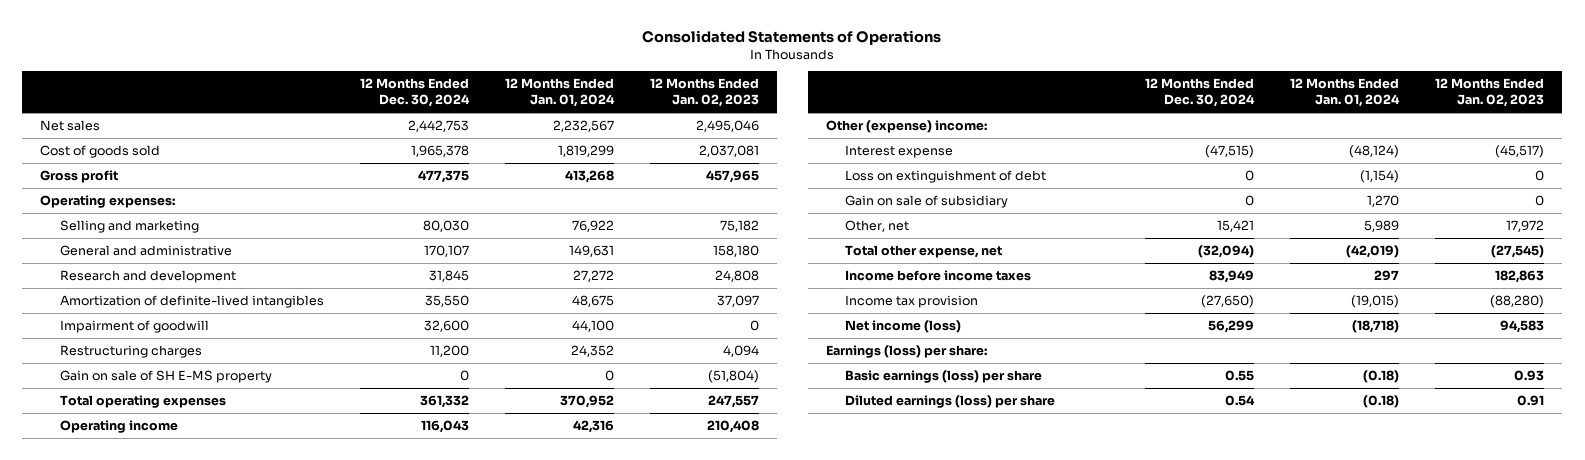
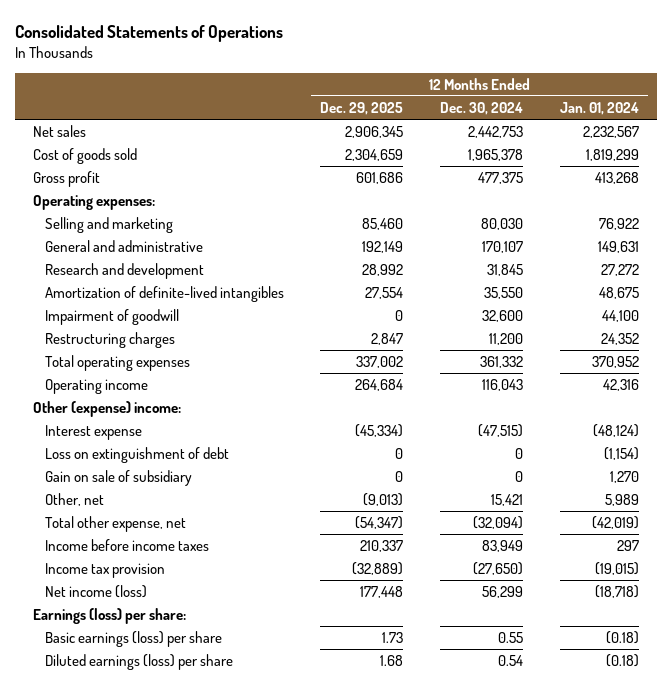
[649,78,759,107] 12 Months Ended Jan. 02, 2023 -> none
none -> [320,101,404,115] Dec. 29, 2025
[59,370,272,384] Gain on sale of SH E-MS property -> none

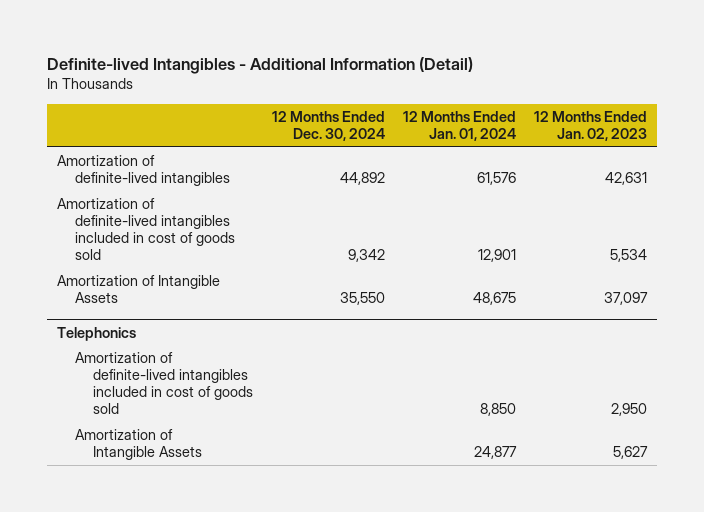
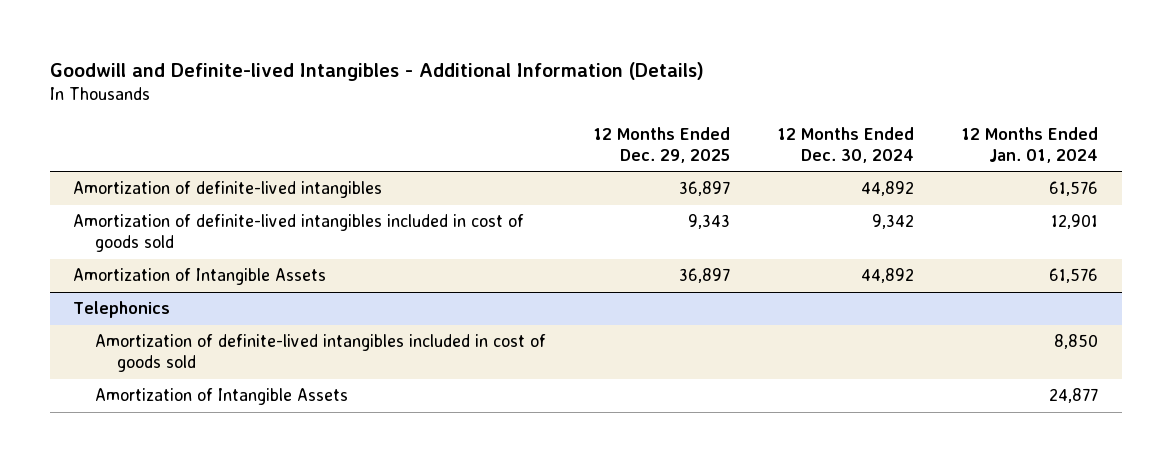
[47,56,474,74] Definite-lived Intangibles - Additional Information (Detail) -> [49,61,704,81] Goodwill and Definite-lived Intangibles - Additional Information (Details)
[534,111,648,142] 12 Months Ended Jan. 02, 2023 -> none
none -> [593,127,731,164] 12 Months Ended Dec. 29, 2025
[339,292,385,306] 35,550 -> [861,268,915,284] 44,892
[473,292,517,306] 48,675 -> [1049,268,1099,284] 61,576

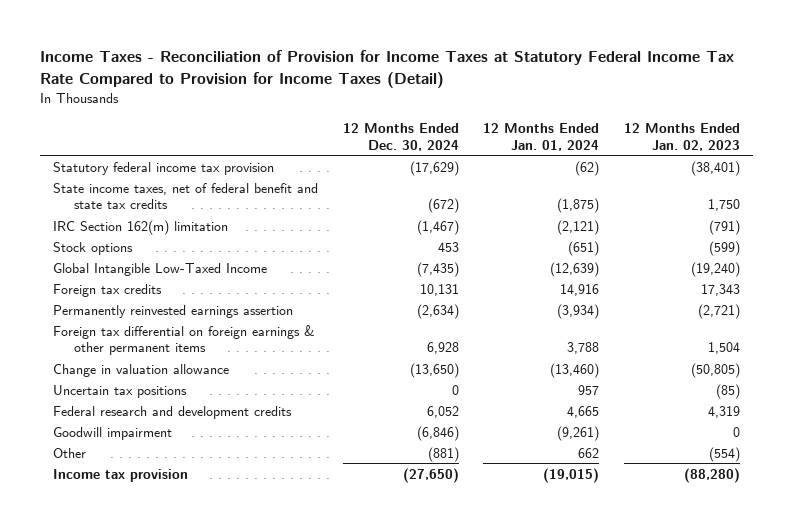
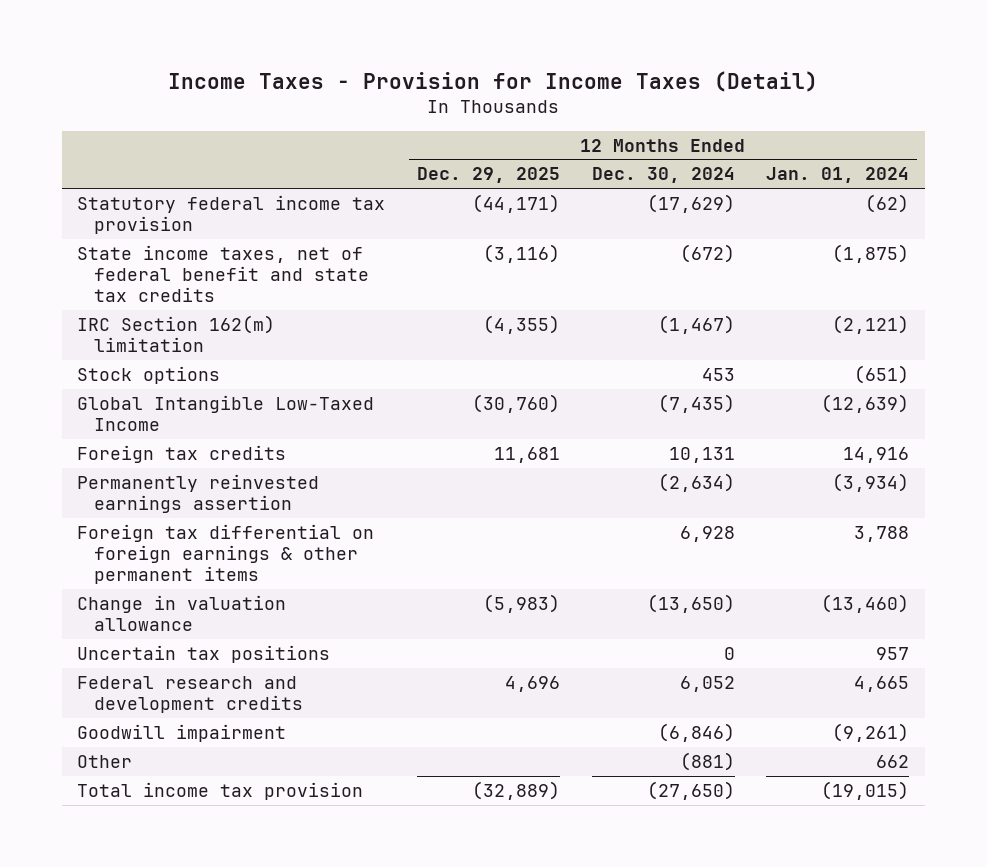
[40,50,735,88] Income Taxes - Reconciliation of Provision for Income Taxes at Statutory Federal Income Tax Rate Compared to Provision for Income Taxes (Detail) -> [168,71,819,93] Income Taxes - Provision for Income Taxes (Detail)
[624,122,741,151] 12 Months Ended Jan. 02, 2023 -> none
none -> [417,167,561,184] Dec. 29, 2025
[52,468,188,482] Income tax provision -> [77,781,364,800] Total income tax provision

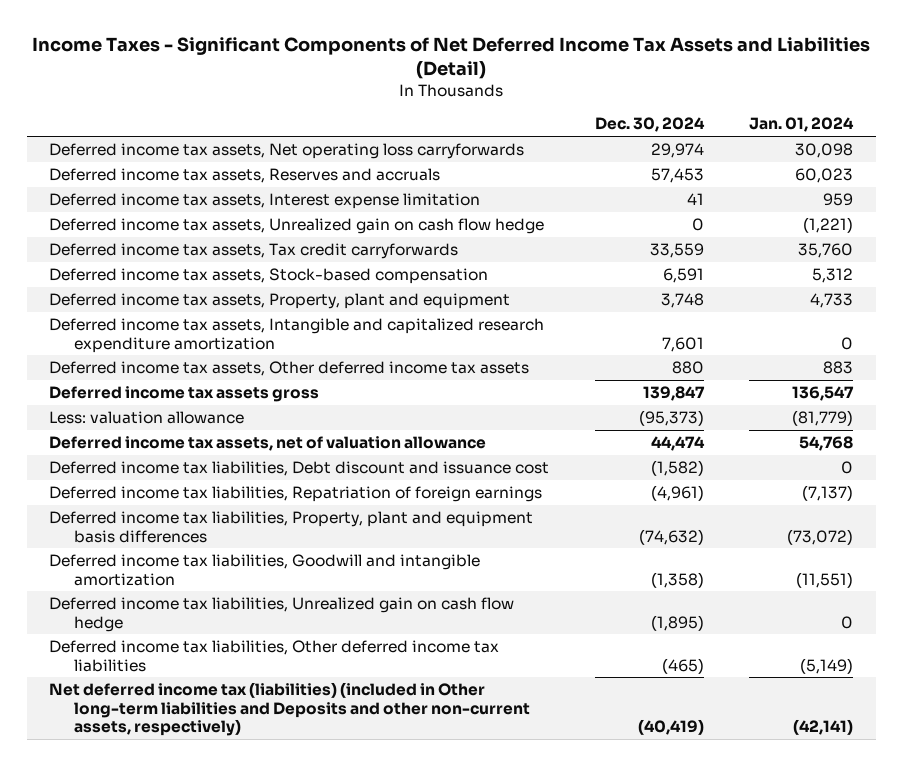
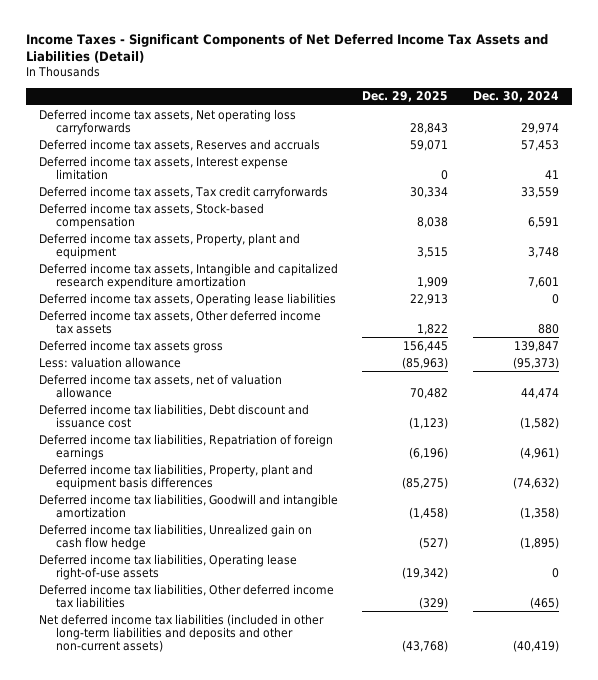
[749,117,855,133] Jan. 01, 2024 -> none
none -> [362,91,449,103] Dec. 29, 2025
[49,218,545,235] Deferred income tax assets, Unrealized gain on cash flow hedge -> none
none -> [38,292,336,306] Deferred income tax assets, Operating lease liabilities
none -> [38,553,297,580] Deferred income tax liabilities, Operating lease right-of-use assets
[49,682,530,736] Net deferred income tax (liabilities) (included in Other long-term liabilities and Deposits and other non-current assets, respectively) -> [38,613,324,652] Net deferred income tax liabilities (included in other long-term liabilities and deposits and other non-current assets)

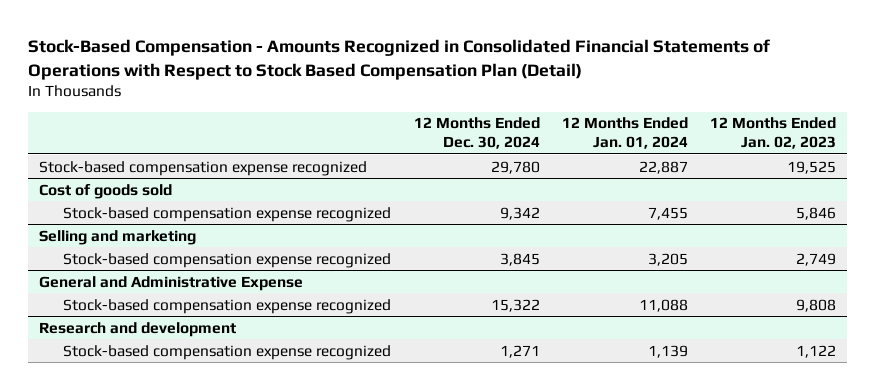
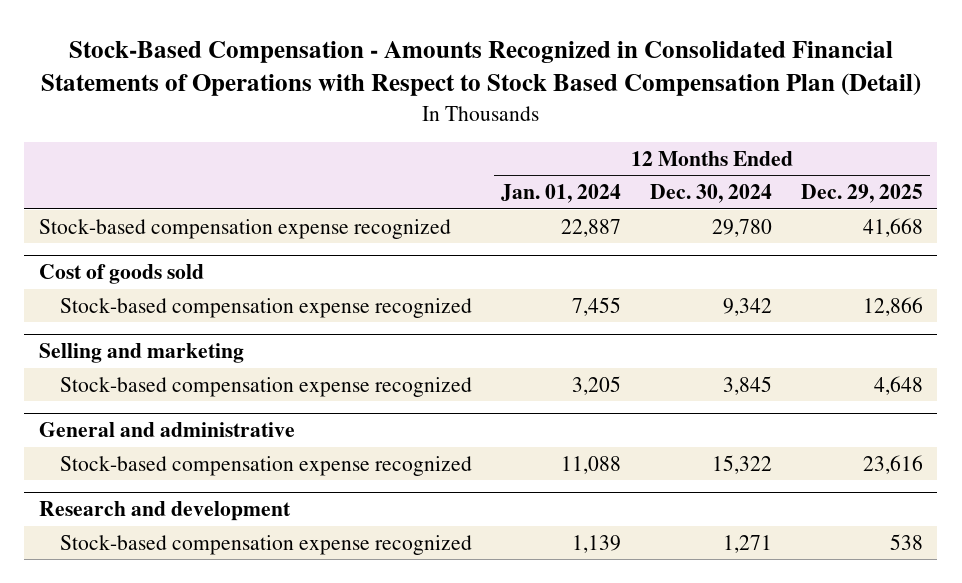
[710,117,837,150] 12 Months Ended Jan. 02, 2023 -> none
none -> [800,184,923,204] Dec. 29, 2025
[38,275,303,291] General and Administrative Expense -> [38,422,295,438] General and administrative

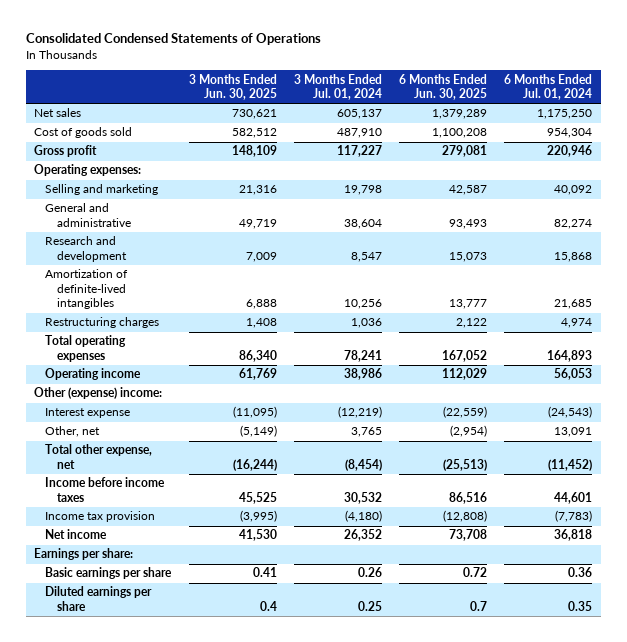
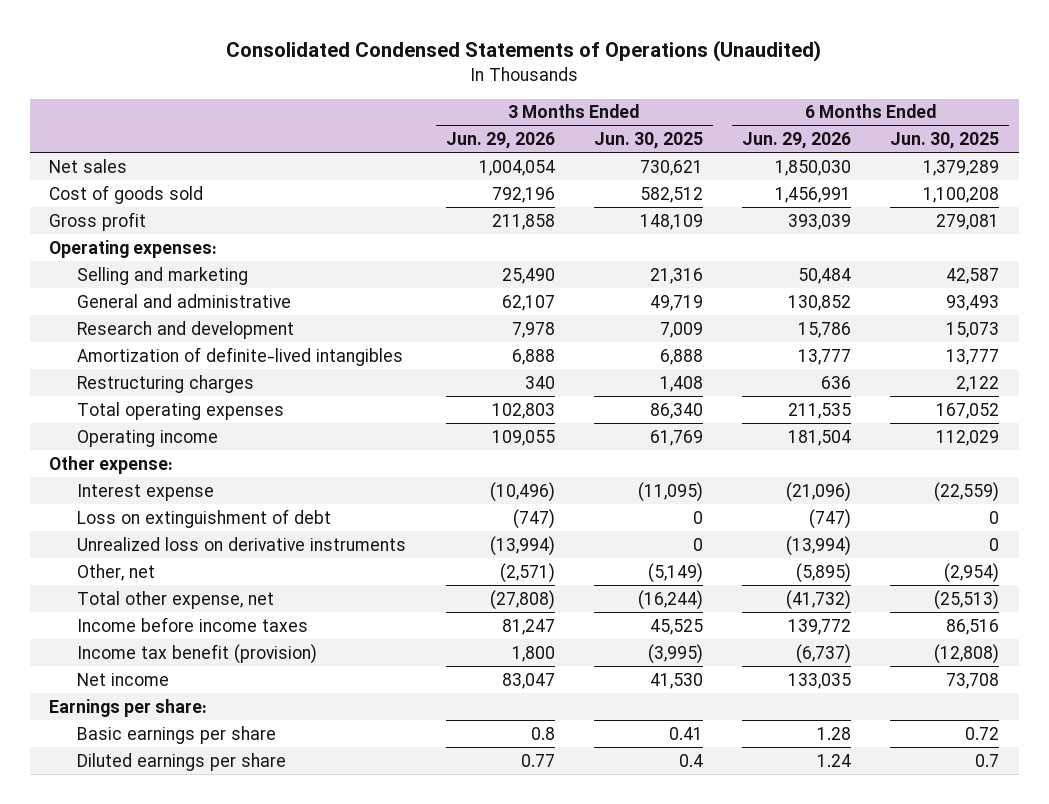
[25,33,321,46] Consolidated Condensed Statements of Operations -> [226,40,822,63] Consolidated Condensed Statements of Operations (Unaudited)
[293,73,382,101] 3 Months Ended Jul. 01, 2024 -> none
[504,73,593,101] 6 Months Ended Jul. 01, 2024 -> none
none -> [445,132,555,150] Jun. 29, 2026
none -> [742,132,852,150] Jun. 29, 2026
[34,387,163,400] Other (expense) income: -> [49,455,174,474] Other expense:
none -> [77,508,332,528] Loss on extinguishment of debt
none -> [77,536,407,551] Unrealized loss on derivative instruments
[45,511,156,523] Income tax provision -> [77,643,318,664] Income tax benefit (provision)

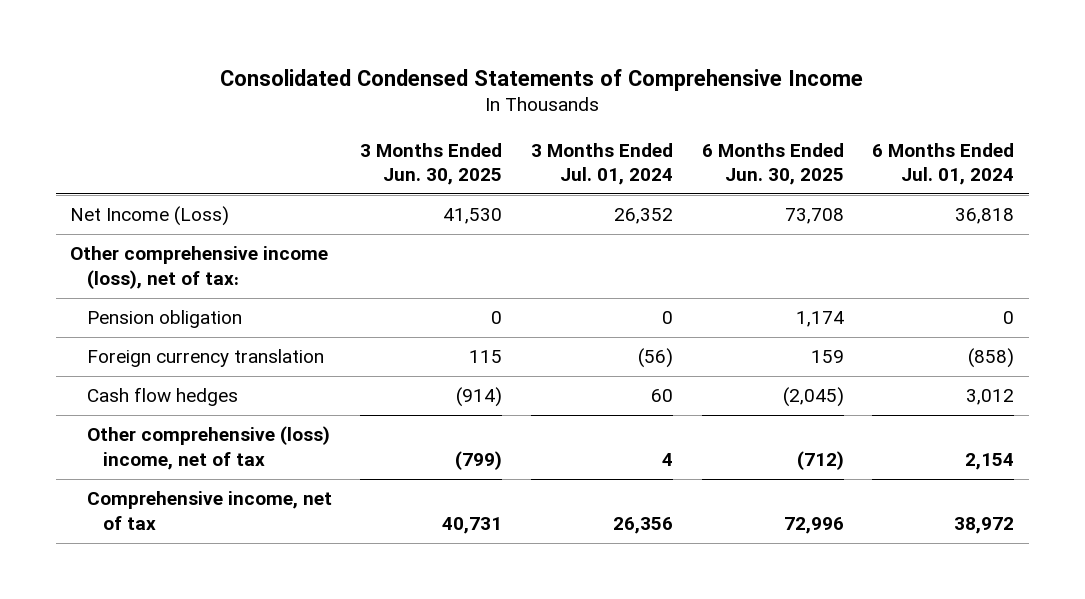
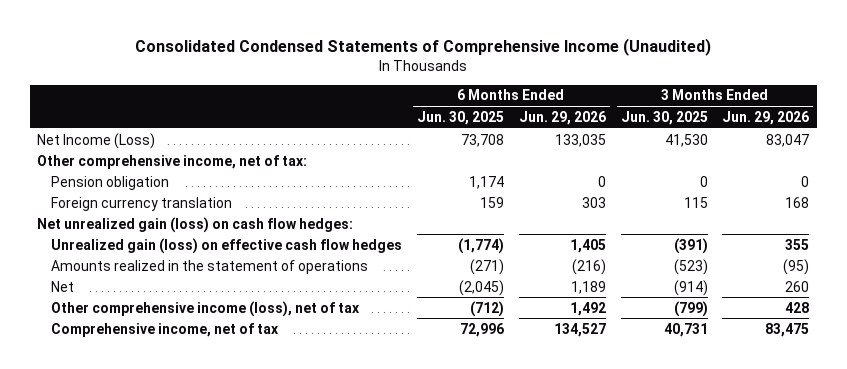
[220,68,864,91] Consolidated Condensed Statements of Comprehensive Income -> [135,37,712,56] Consolidated Condensed Statements of Comprehensive Income (Unaudited)
[531,142,674,185] 3 Months Ended Jul. 01, 2024 -> none
[872,142,1015,185] 6 Months Ended Jul. 01, 2024 -> none
none -> [518,110,606,125] Jun. 29, 2026
none -> [722,110,810,125] Jun. 29, 2026
[70,246,329,289] Other comprehensive income (loss), net of tax: -> [37,154,308,169] Other comprehensive income, net of tax:
none -> [37,216,354,233] Net unrealized gain (loss) on cash flow hedges:
[86,387,238,407] Cash flow hedges -> [51,237,403,254] Unrealized gain (loss) on effective cash flow hedges
[456,387,503,408] (914) -> [673,237,708,254] (391)
[782,387,844,408] (2,045) -> [458,237,505,254] (1,774)
none -> [51,259,369,274] Amounts realized in the statement of operations
none -> [51,280,75,292] Net
[86,426,330,470] Other comprehensive (loss) income, net of tax -> [51,300,361,317] Other comprehensive income (loss), net of tax

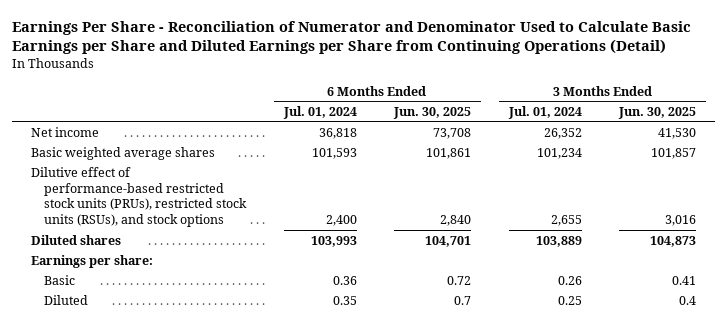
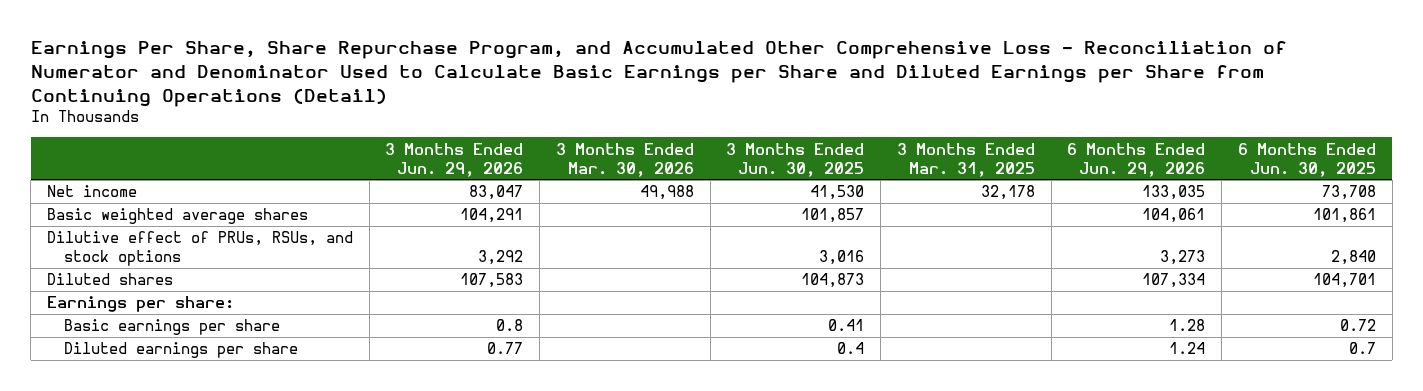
[11,20,691,55] Earnings Per Share - Reconciliation of Numerator and Denominator Used to Calculate Basic Earnings per Share and Diluted Earnings per Share from Continuing Operations (Detail) -> [30,41,1287,107] Earnings Per Share, Share Repurchase Program, and Accumulated Other Comprehensive Loss - Reconciliation of Numerator and Denominator Used to Calculate Basic Earnings per Share and Diluted Earnings per Share from Continuing Operations (Detail)
[282,105,357,119] Jul. 01, 2024 -> none
[507,105,582,119] Jul. 01, 2024 -> none
none -> [385,142,524,177] 3 Months Ended Jun. 29, 2026
none -> [555,142,694,177] 3 Months Ended Mar. 30, 2026
none -> [896,142,1035,177] 3 Months Ended Mar. 31, 2025
none -> [1067,142,1206,177] 6 Months Ended Jun. 29, 2026
[30,166,248,228] Dilutive effect of performance-based restricted stock units (PRUs), restricted stock units (RSUs), and stock options -> [46,231,353,267] Dilutive effect of PRUs, RSUs, and stock options
[44,274,76,285] Basic -> [64,319,281,336] Basic earnings per share
[44,294,89,305] Diluted -> [64,342,299,359] Diluted earnings per share

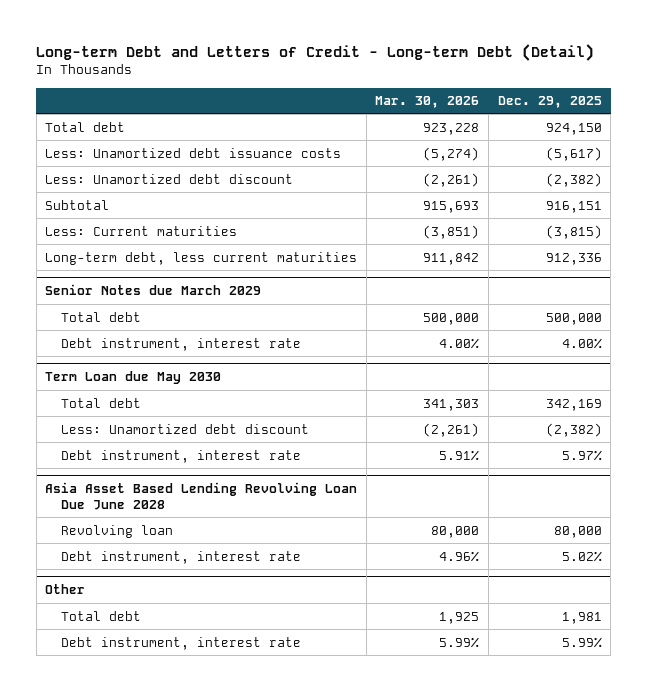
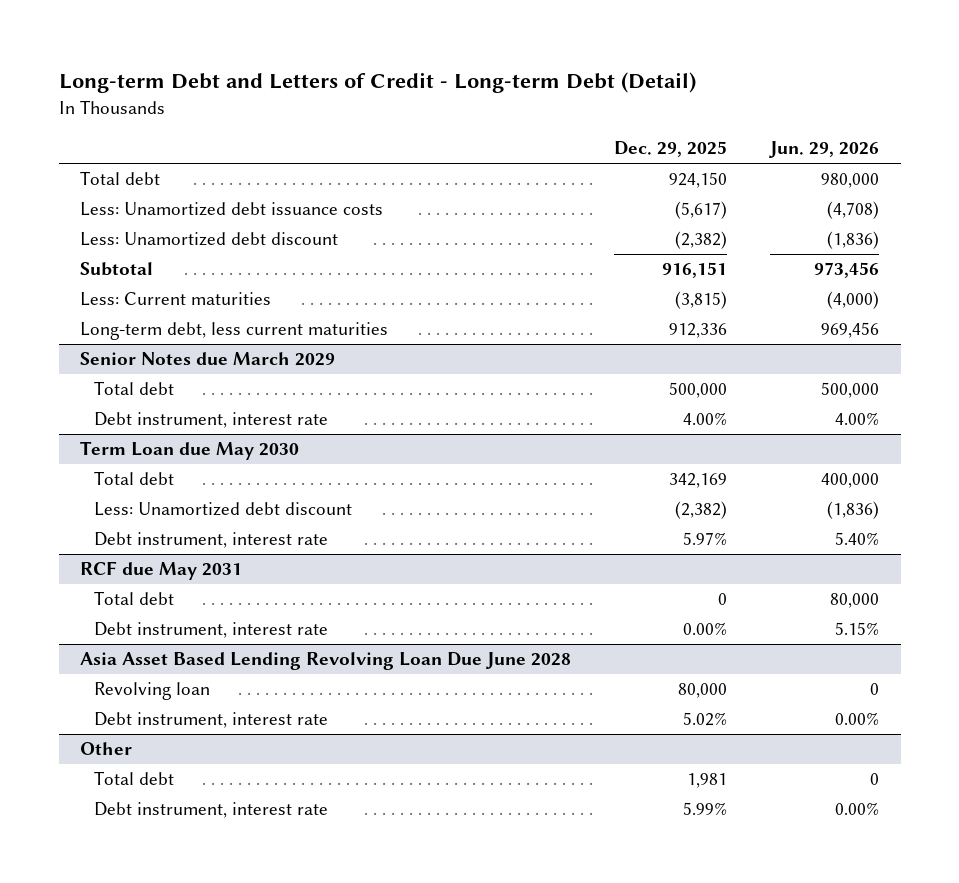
[375,96,480,109] Mar. 30, 2026 -> none
none -> [769,141,880,159] Jun. 29, 2026
none -> [80,561,243,581] RCF due May 2031
none -> [94,591,175,606] Total debt
none -> [94,622,329,639] Debt instrument, interest rate

